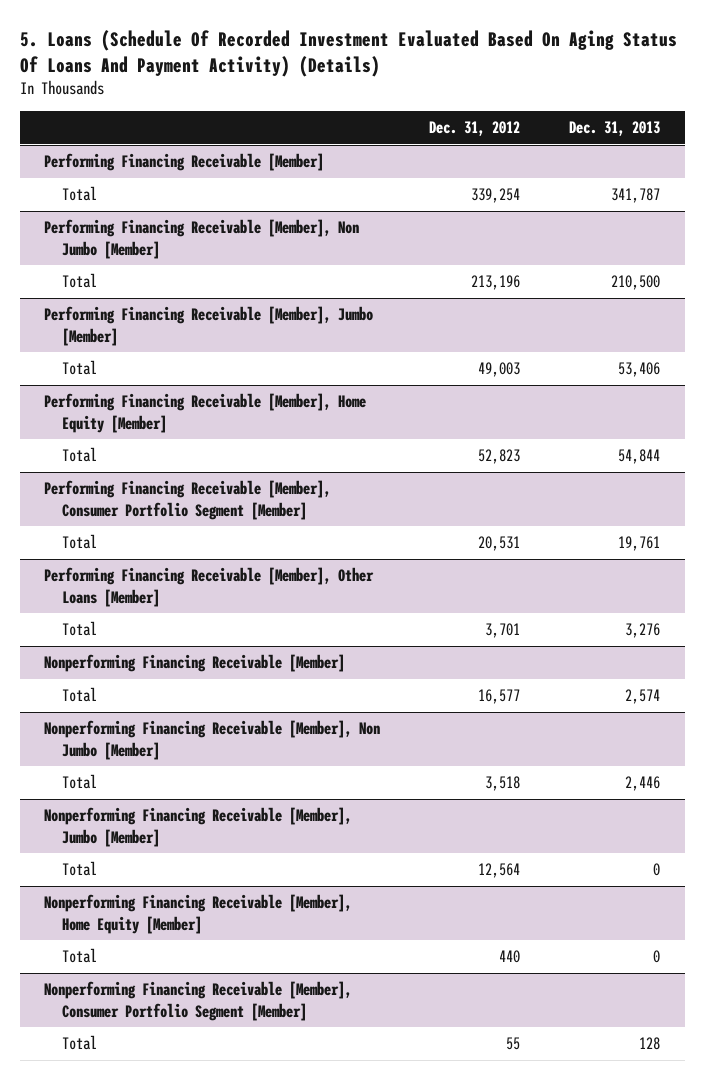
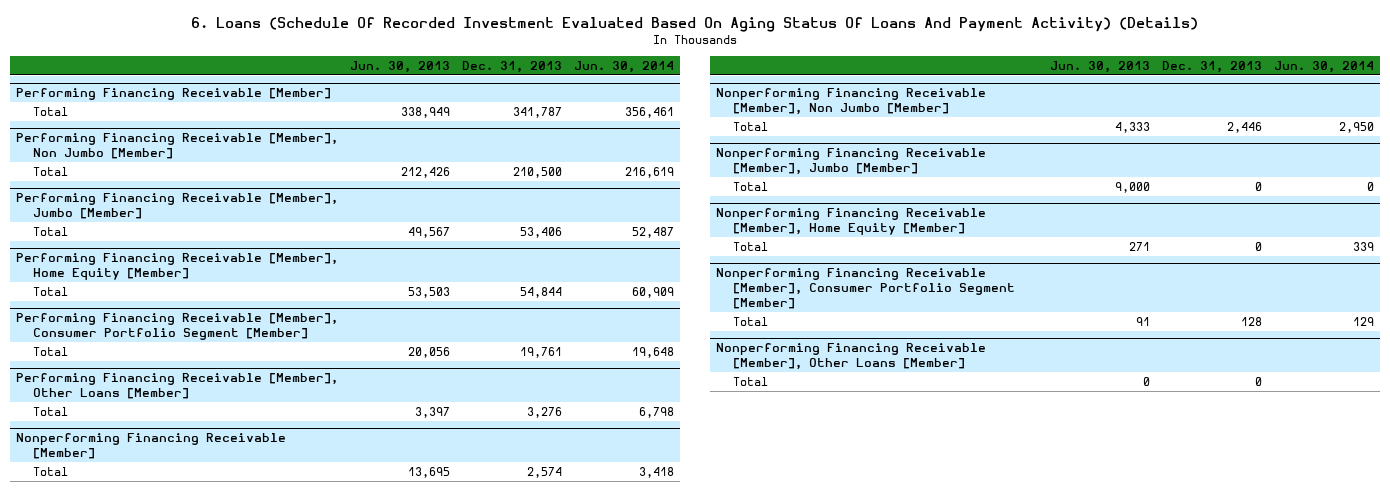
[19,29,677,77] 5. Loans (Schedule Of Recorded Investment Evaluated Based On Aging Status Of Loans And Payment Activity) (Details) -> [191,17,1199,33] 6. Loans (Schedule Of Recorded Investment Evaluated Based On Aging Status Of Loans And Payment Activity) (Details)
[429,121,521,137] Dec. 31, 2012 -> none
none -> [350,60,451,73] Jun. 30, 2013
none -> [574,60,675,73] Jun. 30, 2014
none -> [715,343,986,371] Nonperforming Financing Receivable [Member], Other Loans [Member]
none -> [733,376,769,386] Total

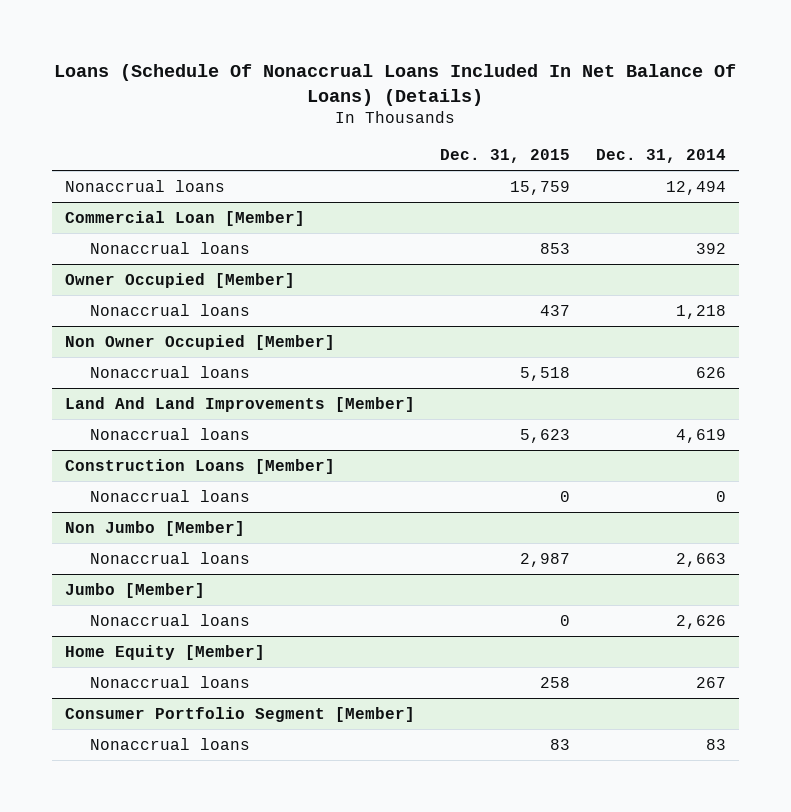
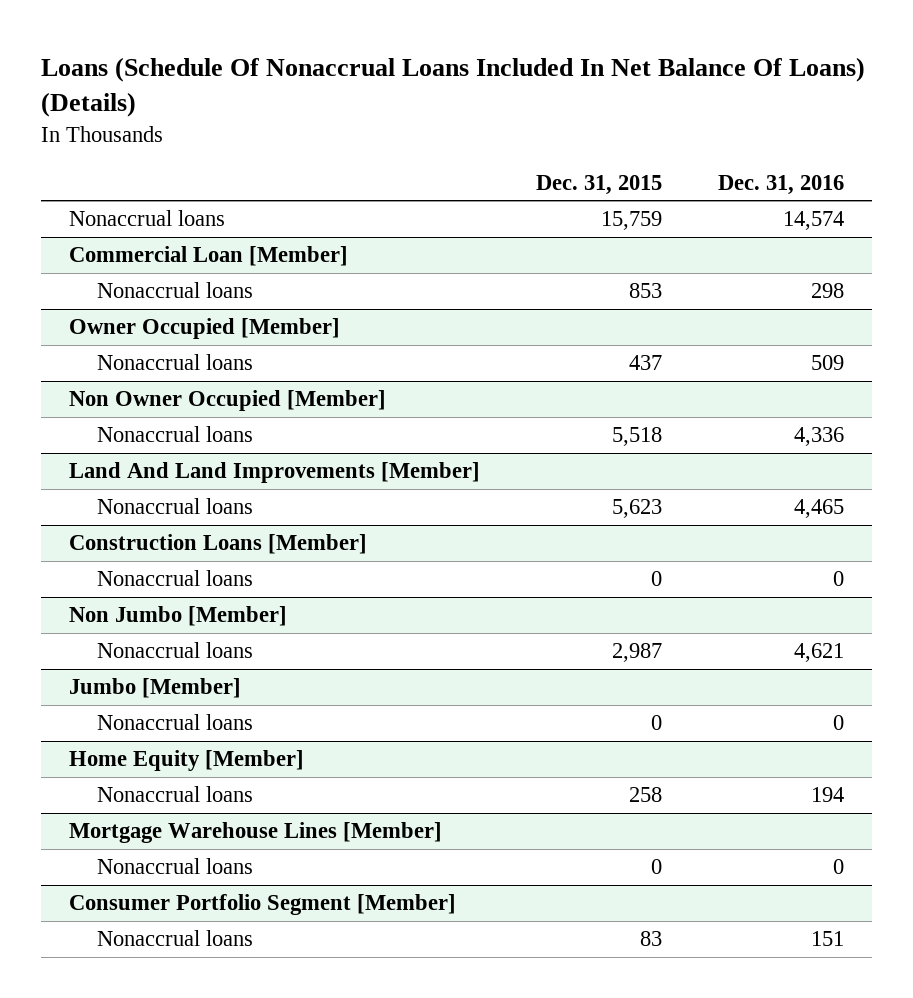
[596,149,727,164] Dec. 31, 2014 -> none
none -> [717,174,844,195] Dec. 31, 2016
none -> [69,822,443,844] Mortgage Warehouse Lines [Member]
none -> [96,858,253,875] Nonaccrual loans

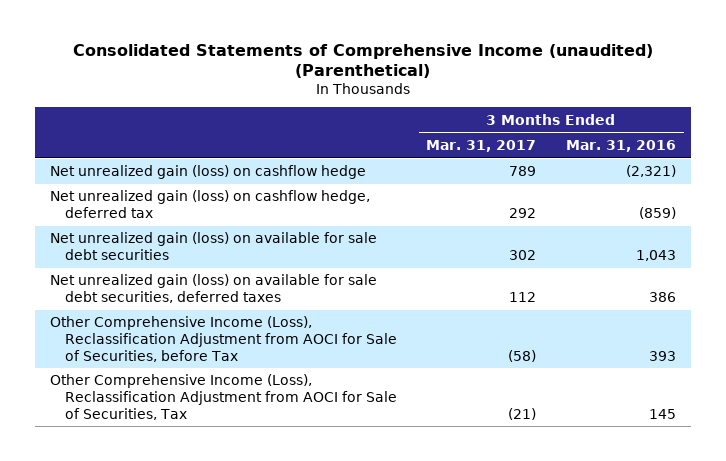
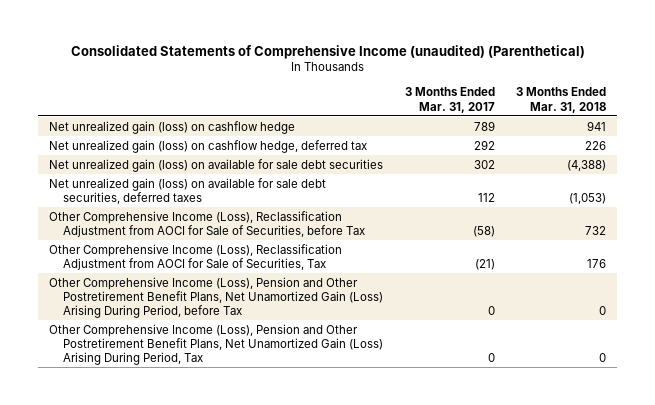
[566,140,677,153] Mar. 31, 2016 -> none
none -> [516,87,607,113] 3 Months Ended Mar. 31, 2018
none -> [48,276,384,319] Other Comprehensive Income (Loss), Pension and Other Postretirement Benefit Plans, Net Unamortized Gain (Loss) Arising During Period, before Tax
none -> [48,323,384,366] Other Comprehensive Income (Loss), Pension and Other Postretirement Benefit Plans, Net Unamortized Gain (Loss) Arising During Period, Tax

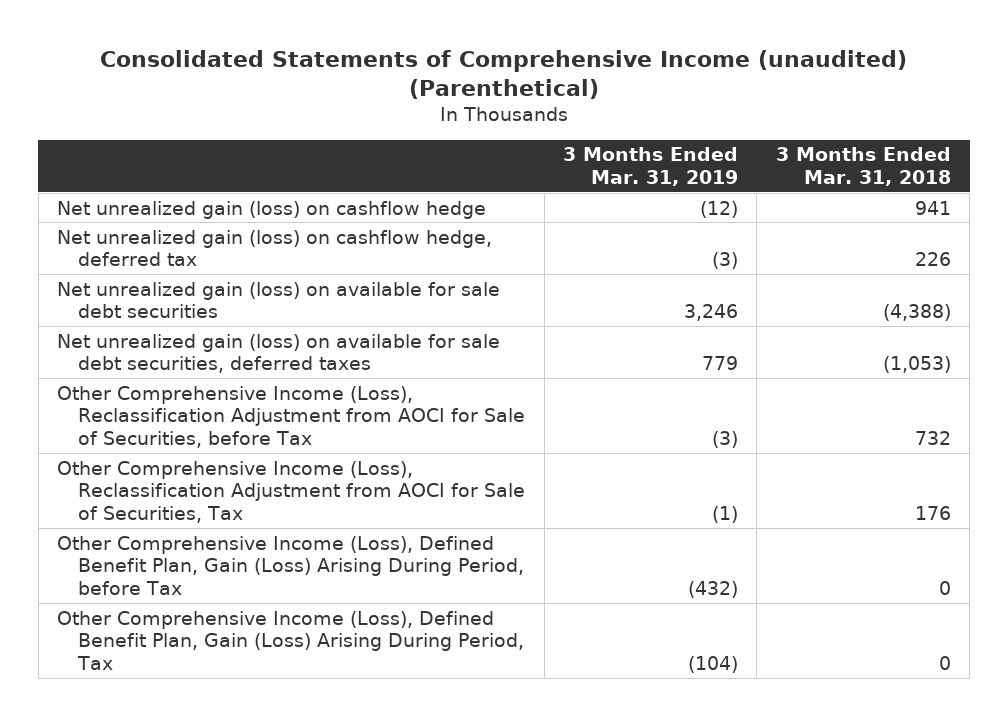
[404,87,495,113] 3 Months Ended Mar. 31, 2017 -> none
none -> [562,147,738,186] 3 Months Ended Mar. 31, 2019
[48,276,384,319] Other Comprehensive Income (Loss), Pension and Other Postretirement Benefit Plans, Net Unamortized Gain (Loss) Arising During Period, before Tax -> [57,535,525,595] Other Comprehensive Income (Loss), Defined Benefit Plan, Gain (Loss) Arising During Period, before Tax
[48,323,384,366] Other Comprehensive Income (Loss), Pension and Other Postretirement Benefit Plans, Net Unamortized Gain (Loss) Arising During Period, Tax -> [57,610,525,670] Other Comprehensive Income (Loss), Defined Benefit Plan, Gain (Loss) Arising During Period, Tax

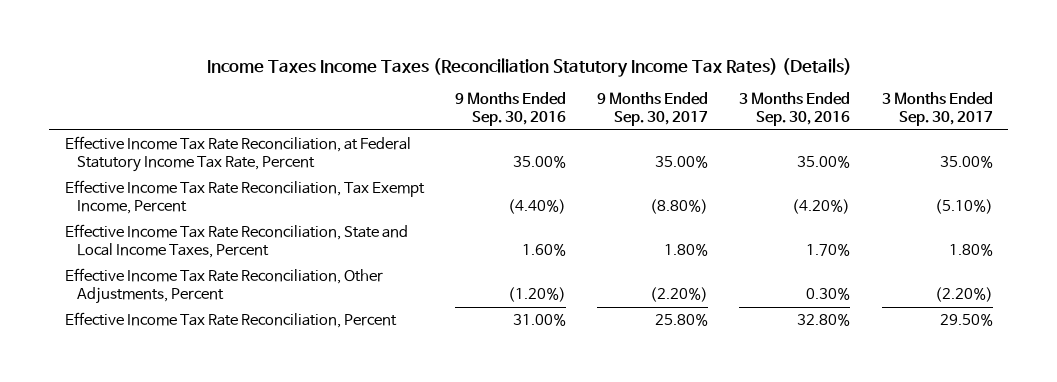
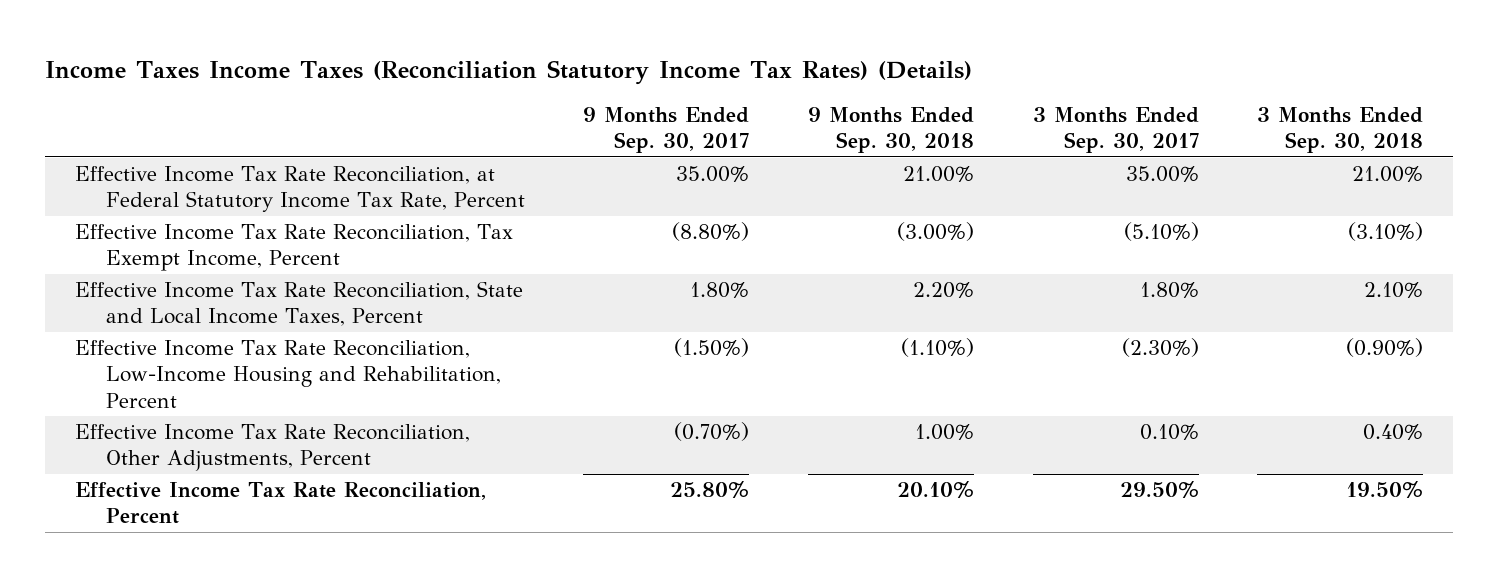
[454,92,566,127] 9 Months Ended Sep. 30, 2016 -> none
[739,92,851,127] 3 Months Ended Sep. 30, 2016 -> none
none -> [807,106,974,153] 9 Months Ended Sep. 30, 2018
none -> [1257,106,1424,153] 3 Months Ended Sep. 30, 2018
none -> [74,340,501,408] Effective Income Tax Rate Reconciliation, Low-Income Housing and Rehabilitation, Percent
[650,287,709,303] (2.20%) -> [674,422,750,442] (0.70%)
[934,287,993,303] (2.20%) -> [1139,424,1199,441] 0.10%

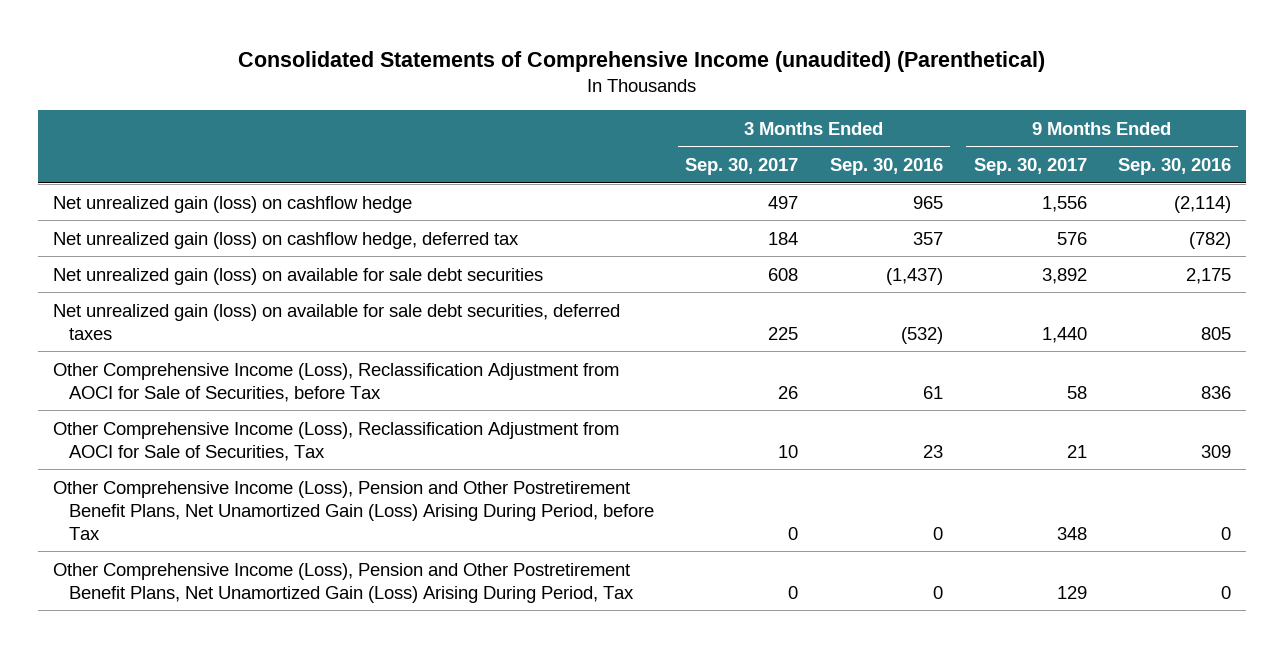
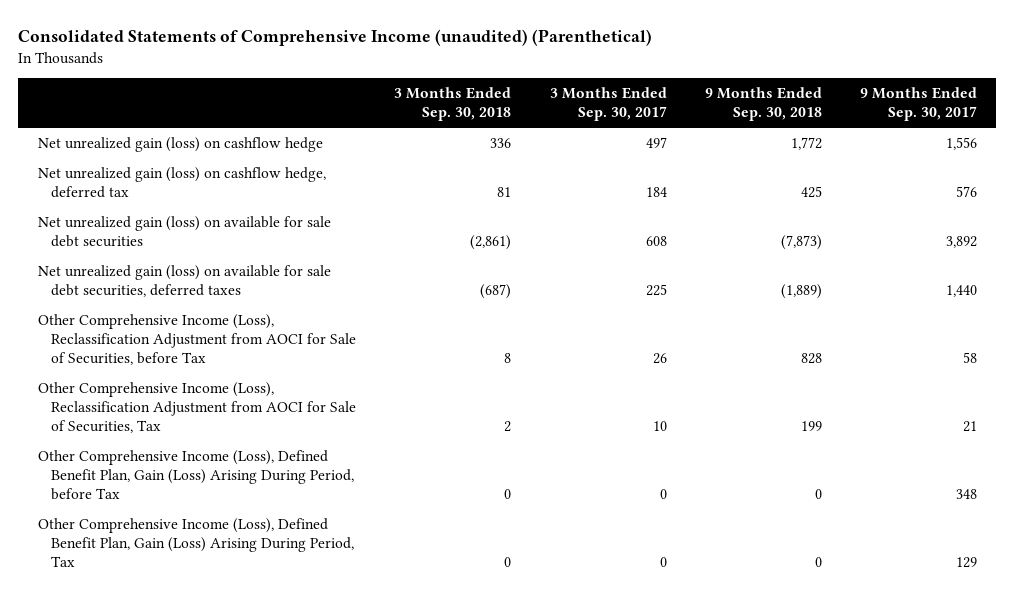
[829,157,943,175] Sep. 30, 2016 -> none
[1117,157,1231,175] Sep. 30, 2016 -> none
none -> [394,87,512,122] 3 Months Ended Sep. 30, 2018
none -> [705,87,823,122] 9 Months Ended Sep. 30, 2018
[53,480,655,540] Other Comprehensive Income (Loss), Pension and Other Postretirement Benefit Plans, Net Unamortized Gain (Loss) Arising During Period, before Tax -> [37,449,355,500] Other Comprehensive Income (Loss), Defined Benefit Plan, Gain (Loss) Arising During Period, before Tax
[53,562,635,603] Other Comprehensive Income (Loss), Pension and Other Postretirement Benefit Plans, Net Unamortized Gain (Loss) Arising During Period, Tax -> [37,517,355,567] Other Comprehensive Income (Loss), Defined Benefit Plan, Gain (Loss) Arising During Period, Tax

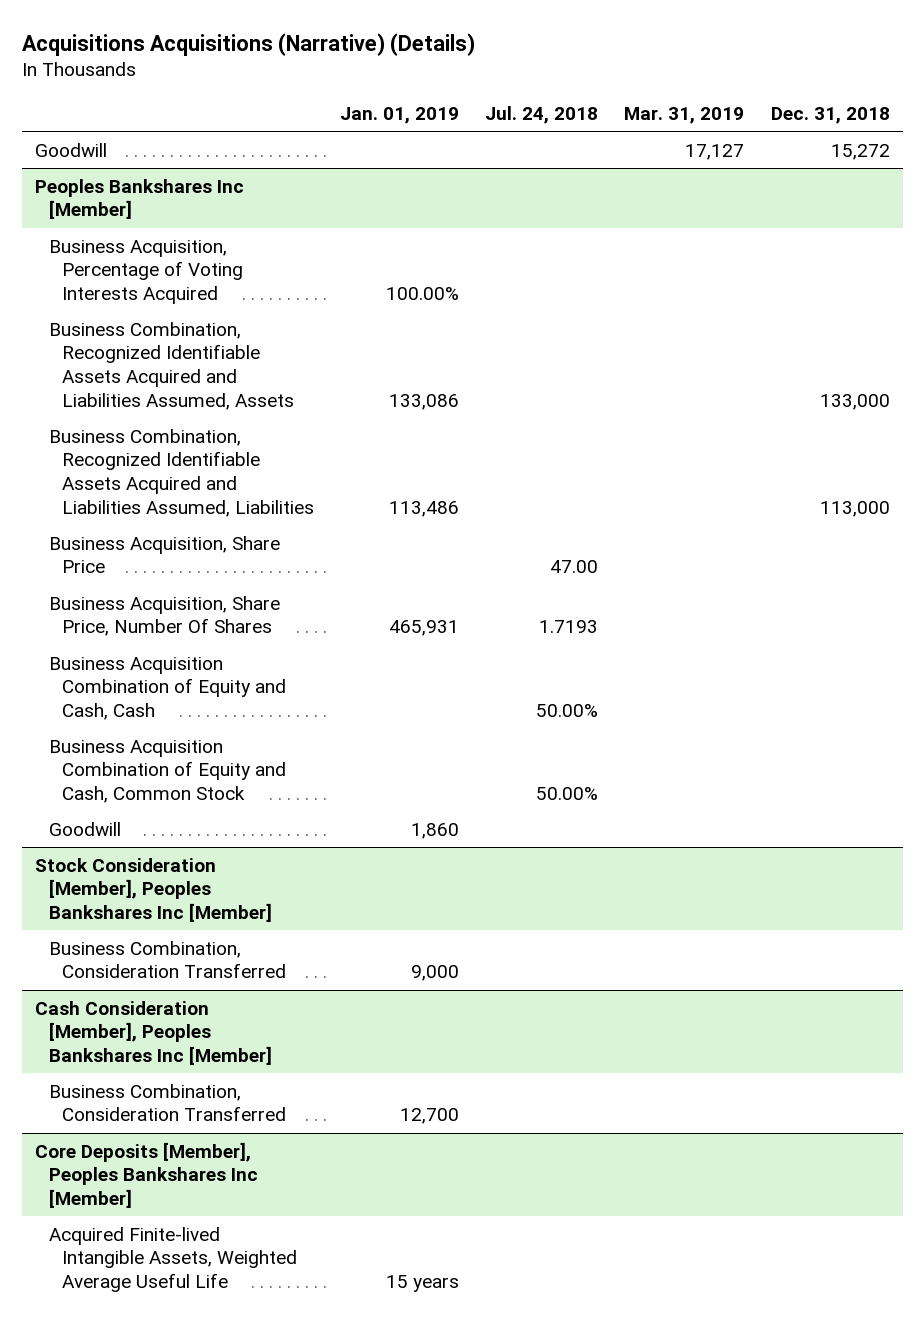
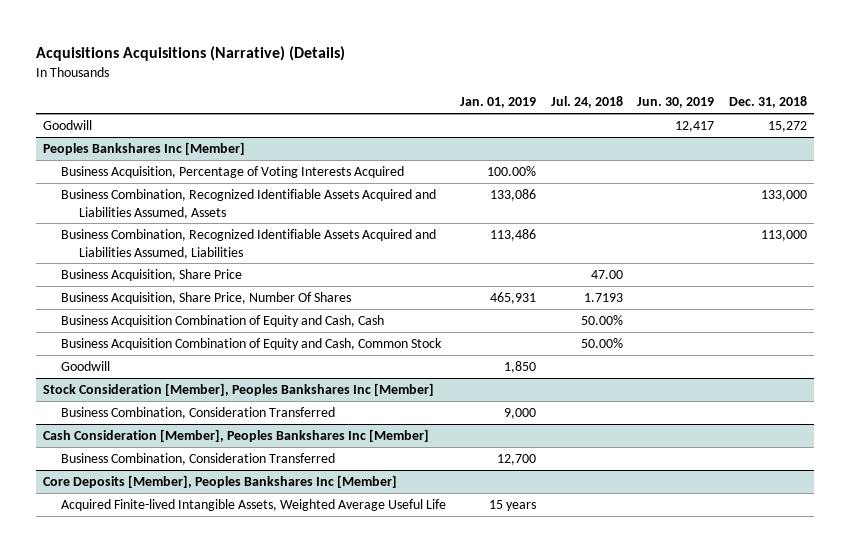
[624,106,745,124] Mar. 31, 2019 -> none
none -> [637,97,715,109] Jun. 30, 2019
[411,822,460,839] 1,860 -> [504,360,537,373] 1,850

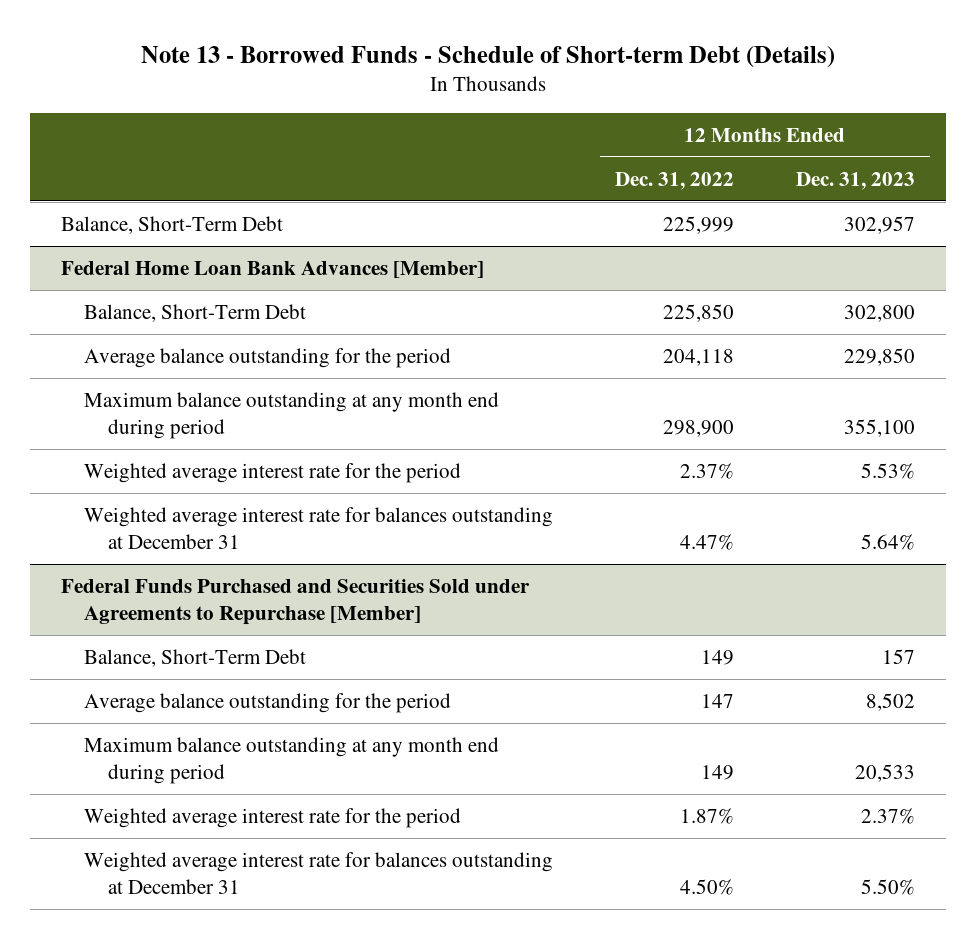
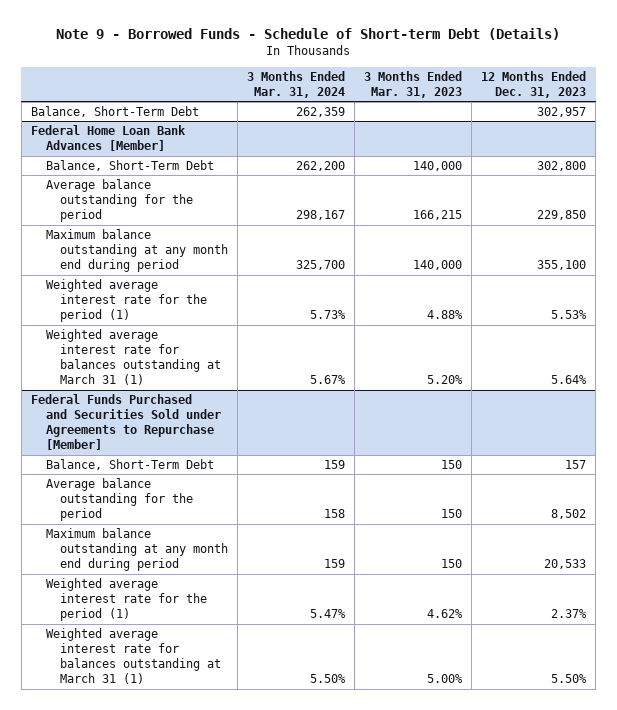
[140,45,835,68] Note 13 - Borrowed Funds - Schedule of Short-term Debt (Details) -> [56,28,561,41] Note 9 - Borrowed Funds - Schedule of Short-term Debt (Details)
[615,171,735,190] Dec. 31, 2022 -> none
none -> [247,70,346,98] 3 Months Ended Mar. 31, 2024
none -> [364,70,463,98] 3 Months Ended Mar. 31, 2023
[84,463,462,484] Weighted average interest rate for the period -> [45,279,208,323] Weighted average interest rate for the period (1)
[84,507,554,550] Weighted average interest rate for balances outstanding at December 31 -> [45,329,222,386] Weighted average interest rate for balances outstanding at March 31 (1)
[84,808,462,829] Weighted average interest rate for the period -> [45,578,208,622] Weighted average interest rate for the period (1)
[84,852,554,895] Weighted average interest rate for balances outstanding at December 31 -> [45,628,222,685] Weighted average interest rate for balances outstanding at March 31 (1)

